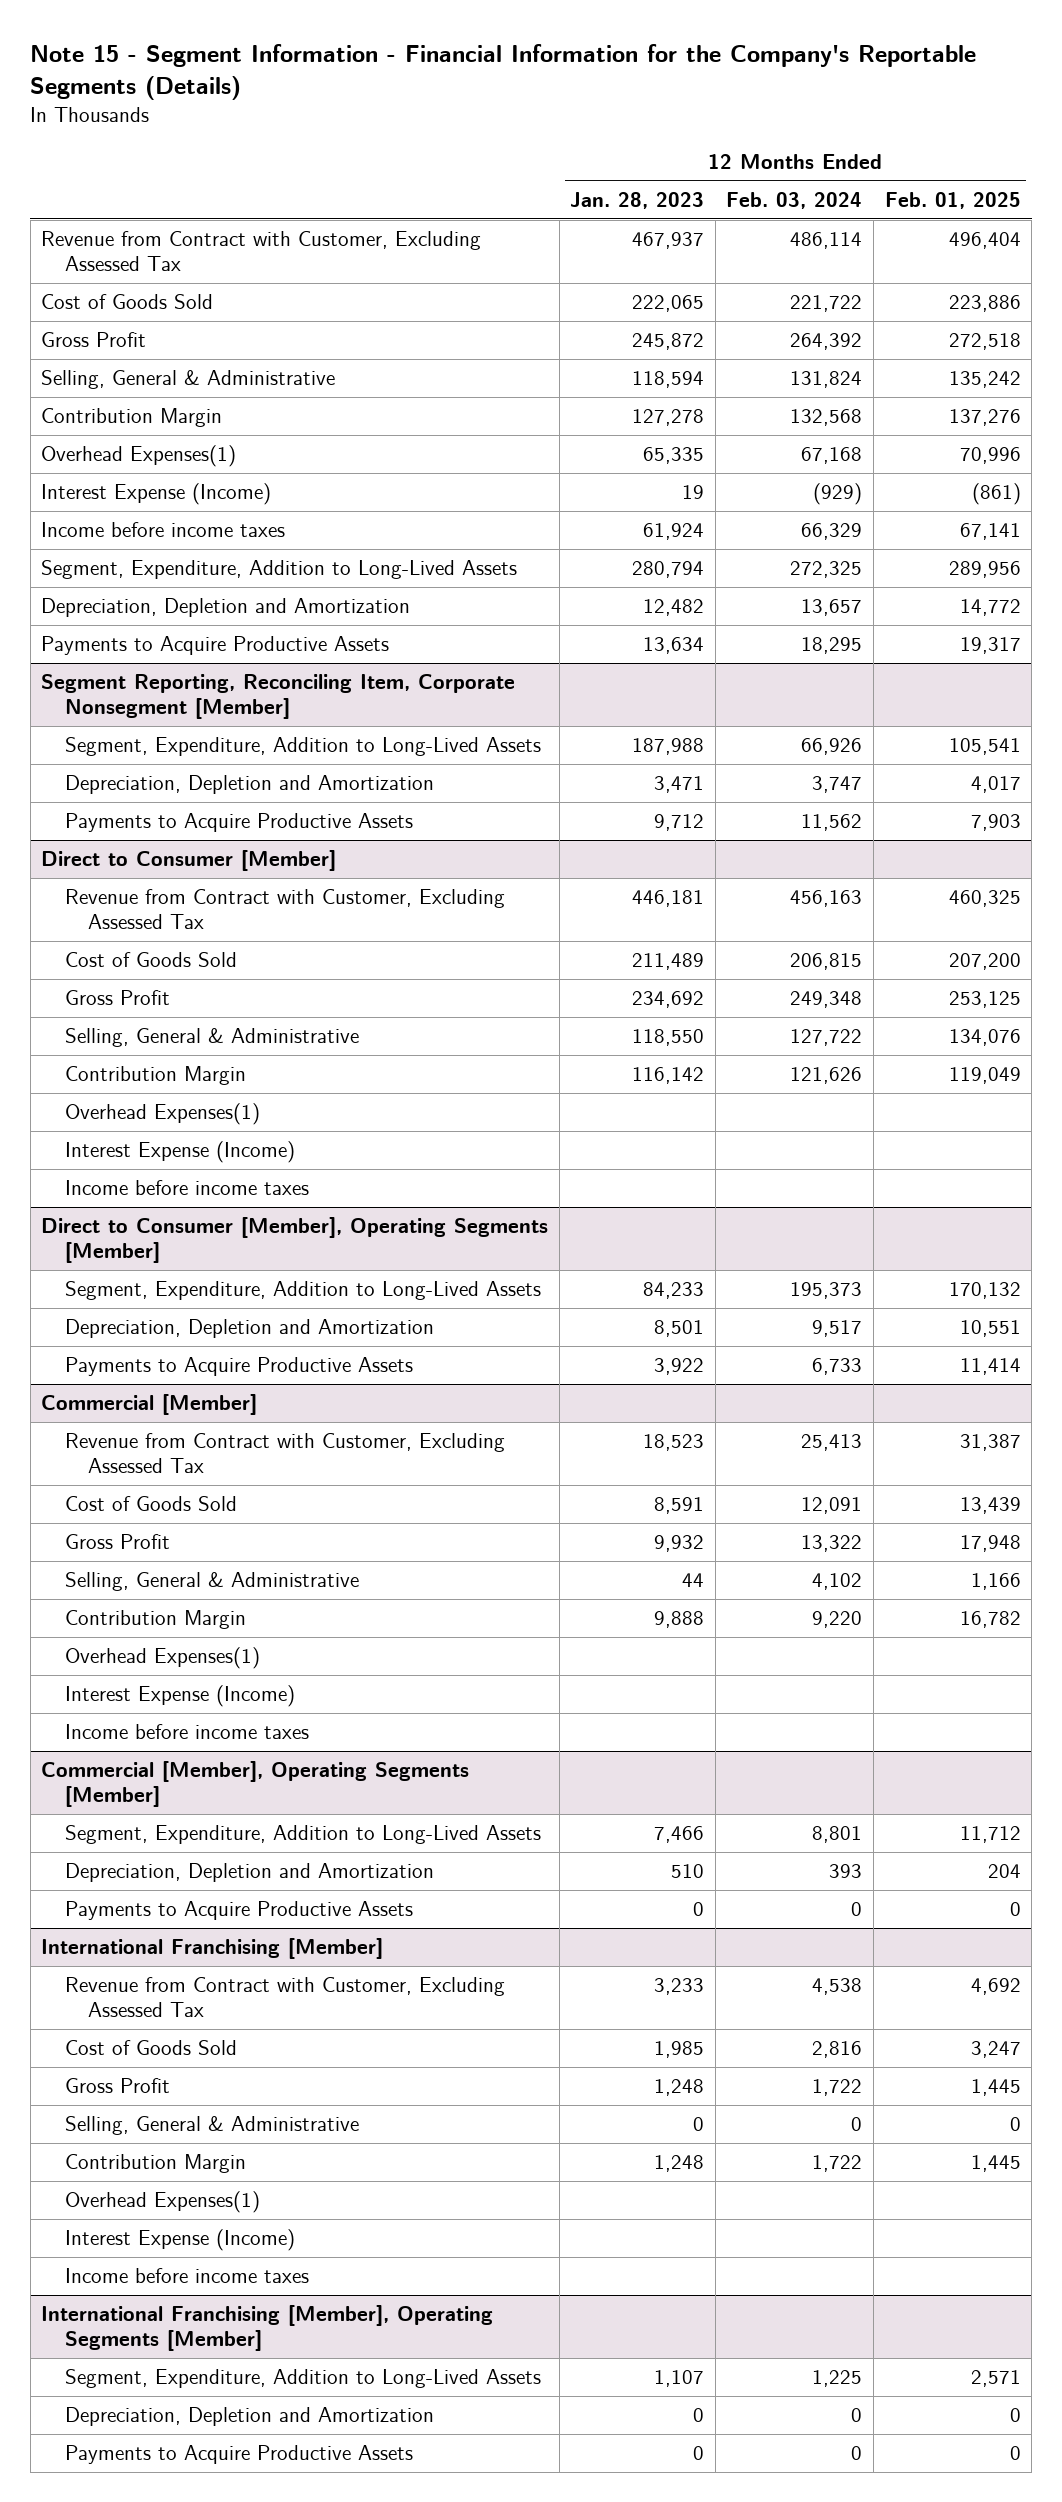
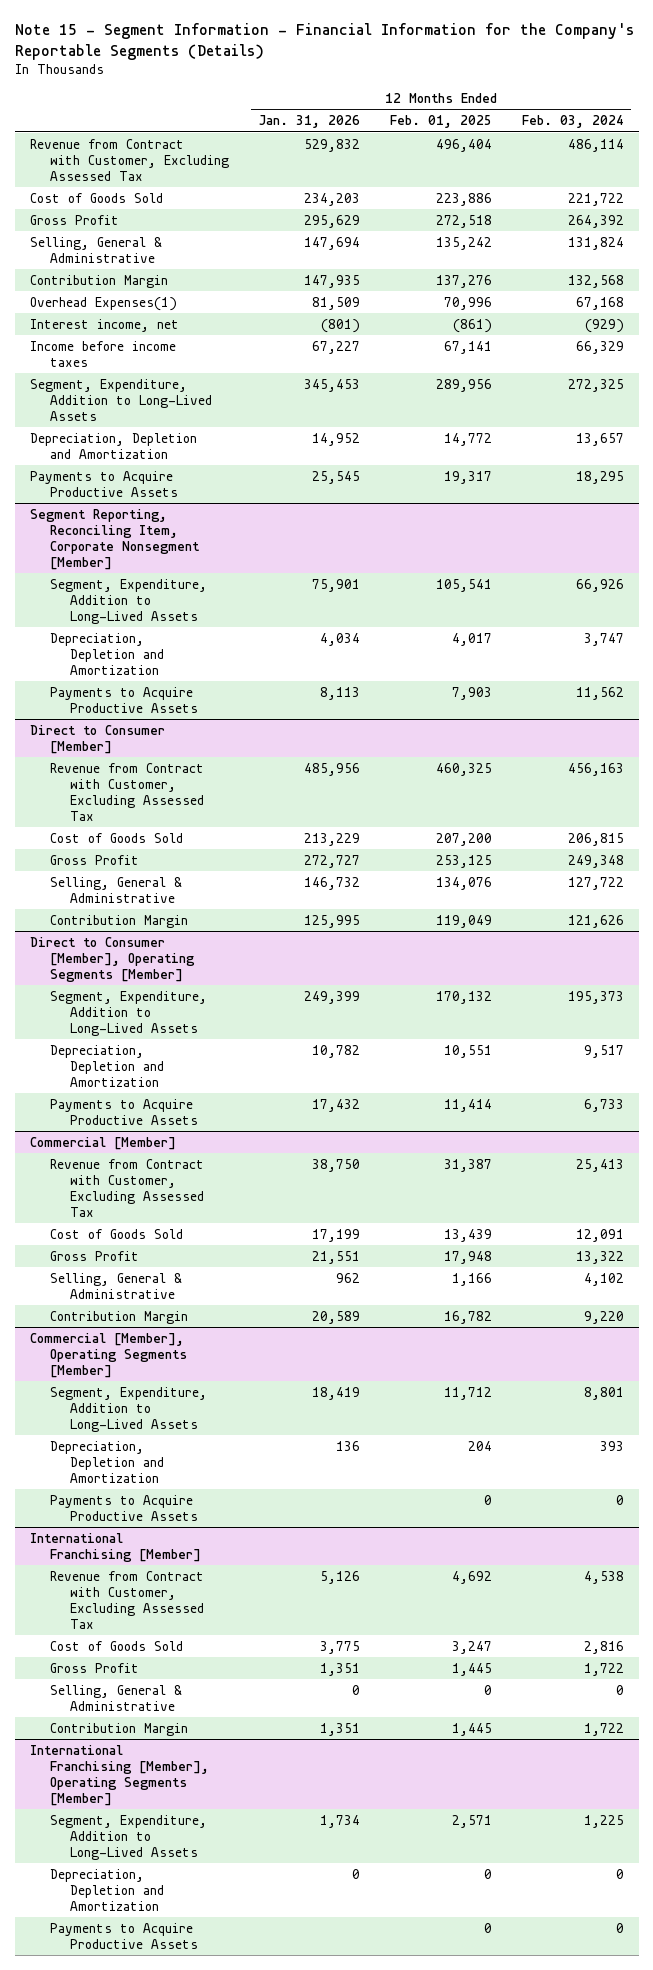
[570,191,705,209] Jan. 28, 2023 -> none
none -> [258,115,360,129] Jan. 31, 2026
[41,483,272,506] Interest Expense (Income) -> [29,318,179,332] Interest income, net
[64,1103,260,1126] Overhead Expenses(1) -> none
[64,1141,295,1164] Interest Expense (Income) -> none
[64,1180,309,1196] Income before income taxes -> none
[64,1647,260,1670] Overhead Expenses(1) -> none
[64,1685,295,1708] Interest Expense (Income) -> none
[64,1724,309,1740] Income before income taxes -> none
[64,2191,260,2214] Overhead Expenses(1) -> none
[64,2229,295,2252] Interest Expense (Income) -> none
[64,2268,309,2284] Income before income taxes -> none

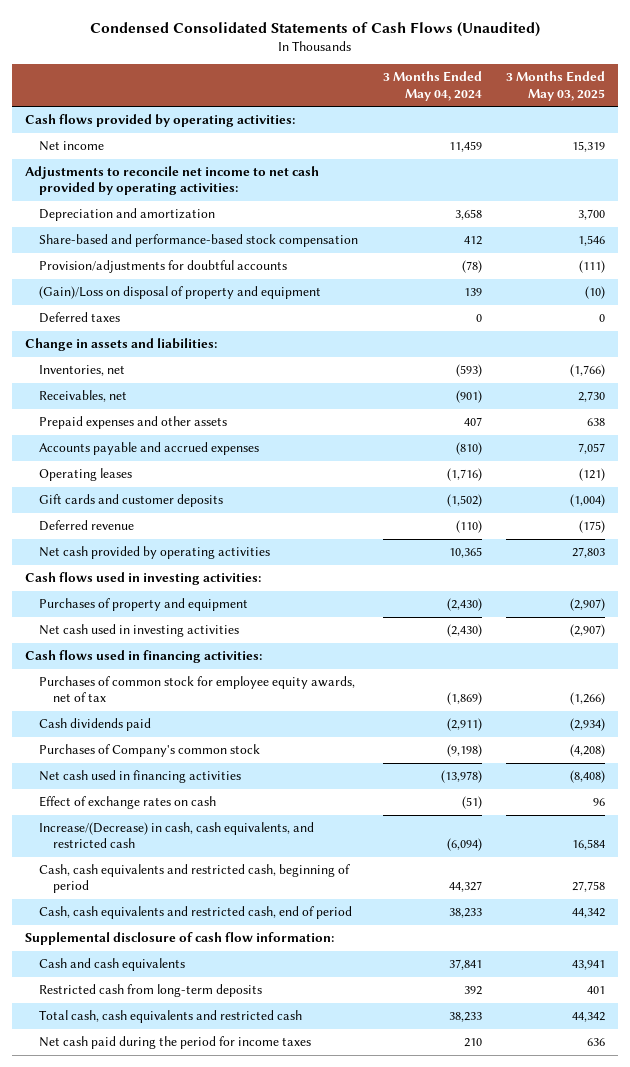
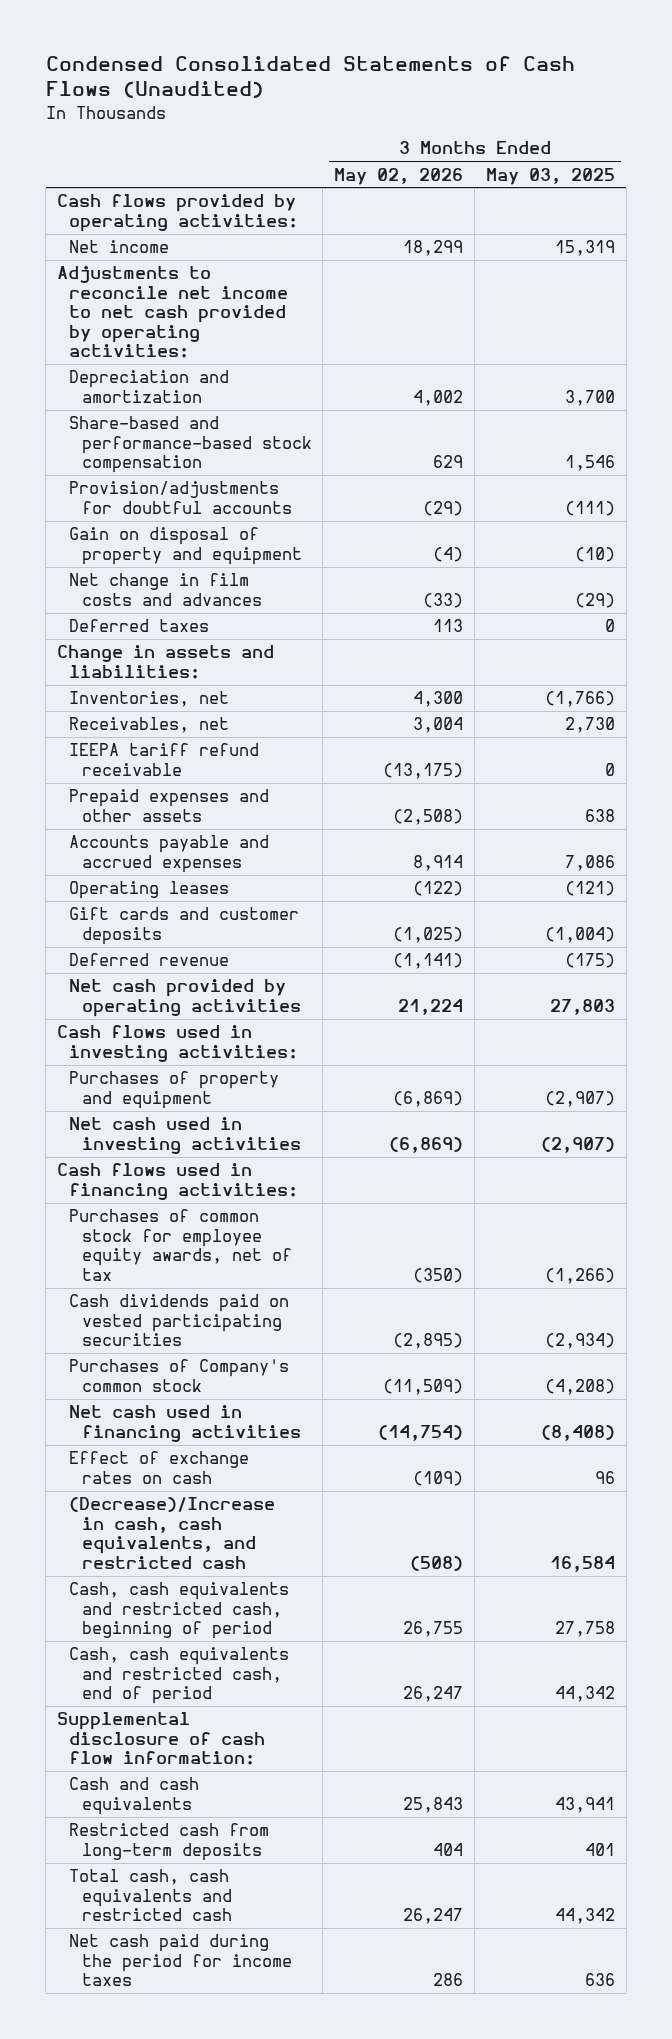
[382,71,482,101] 3 Months Ended May 04, 2024 -> none
none -> [334,167,464,185] May 02, 2026
[38,286,321,300] (Gain)/Loss on disposal of property and equipment -> [69,527,302,565] Gain on disposal of property and equipment
none -> [69,573,262,606] Net change in film costs and advances
none -> [69,743,260,776] IEEPA tariff refund receivable
[578,443,606,455] 7,057 -> [564,854,615,871] 7,086
[38,718,151,732] Cash dividends paid -> [69,1294,290,1347] Cash dividends paid on vested participating securities
[38,822,314,849] Increase/(Decrease) in cash, cash equivalents, and restricted cash -> [69,1497,276,1569] (Decrease)/Increase in cash, cash equivalents, and restricted cash

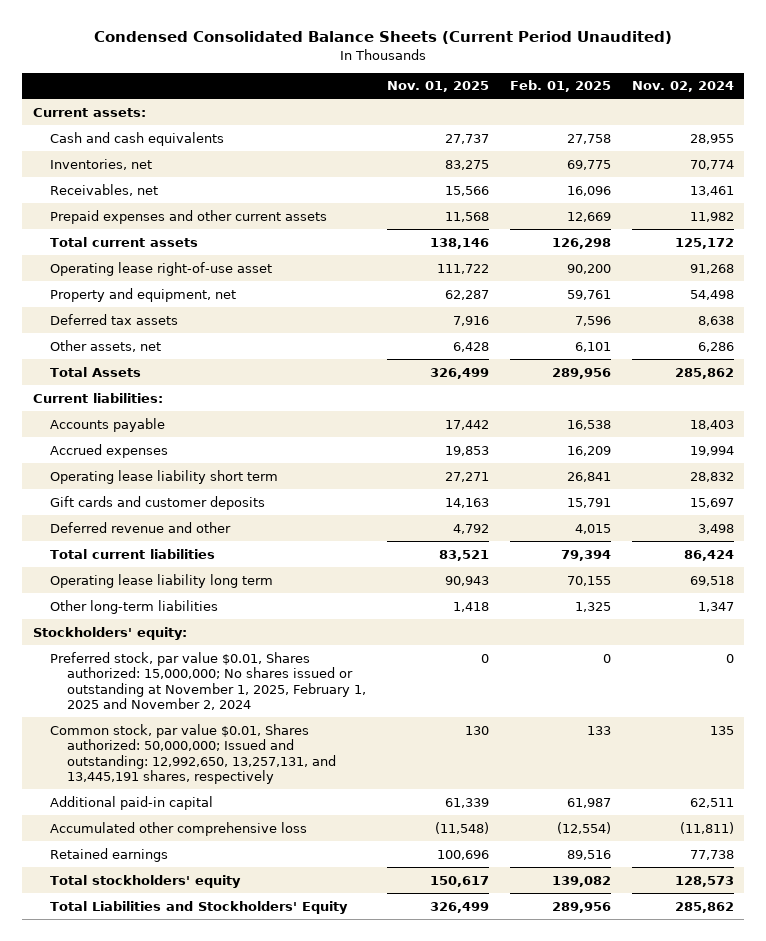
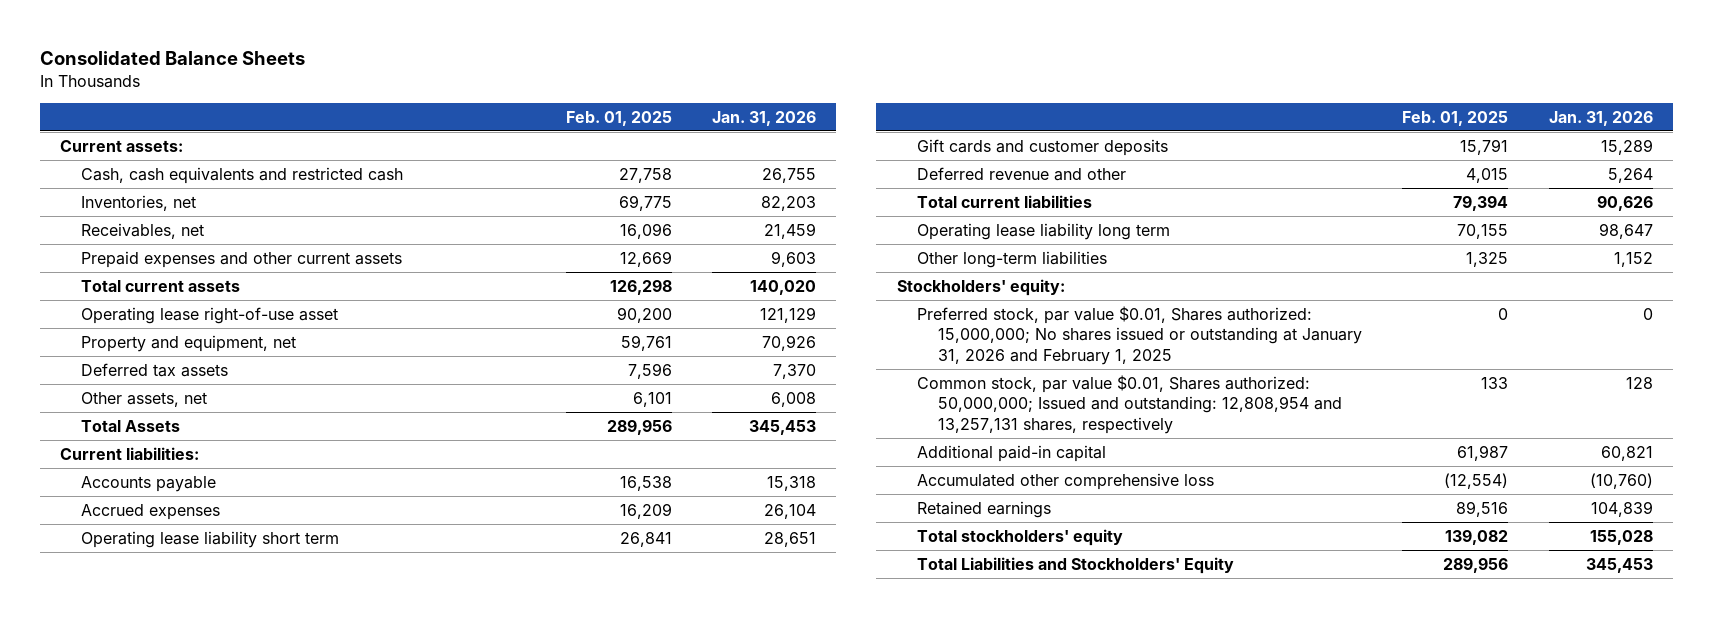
[94,31,673,45] Condensed Consolidated Balance Sheets (Current Period Unaudited) -> [39,50,305,65] Consolidated Balance Sheets
[386,81,489,93] Nov. 01, 2025 -> none
[631,81,734,93] Nov. 02, 2024 -> none
none -> [712,110,817,126] Jan. 31, 2026
[49,131,224,146] Cash and cash equivalents -> [80,166,403,184] Cash, cash equivalents and restricted cash
[49,651,367,711] Preferred stock, par value $0.01, Shares authorized: 15,000,000; No shares issued or outstanding at November 1, 2025, February 1, 2025 and November 2, 2024 -> [917,305,1363,365] Preferred stock, par value $0.01, Shares authorized: 15,000,000; No shares issued or outstanding at January 31, 2026 and February 1, 2025
[49,723,337,785] Common stock, par value $0.01, Shares authorized: 50,000,000; Issued and outstanding: 12,992,650, 13,257,131, and 13,445,191 shares, respectively -> [917,374,1343,434] Common stock, par value $0.01, Shares authorized: 50,000,000; Issued and outstanding: 12,808,954 and 13,257,131 shares, respectively

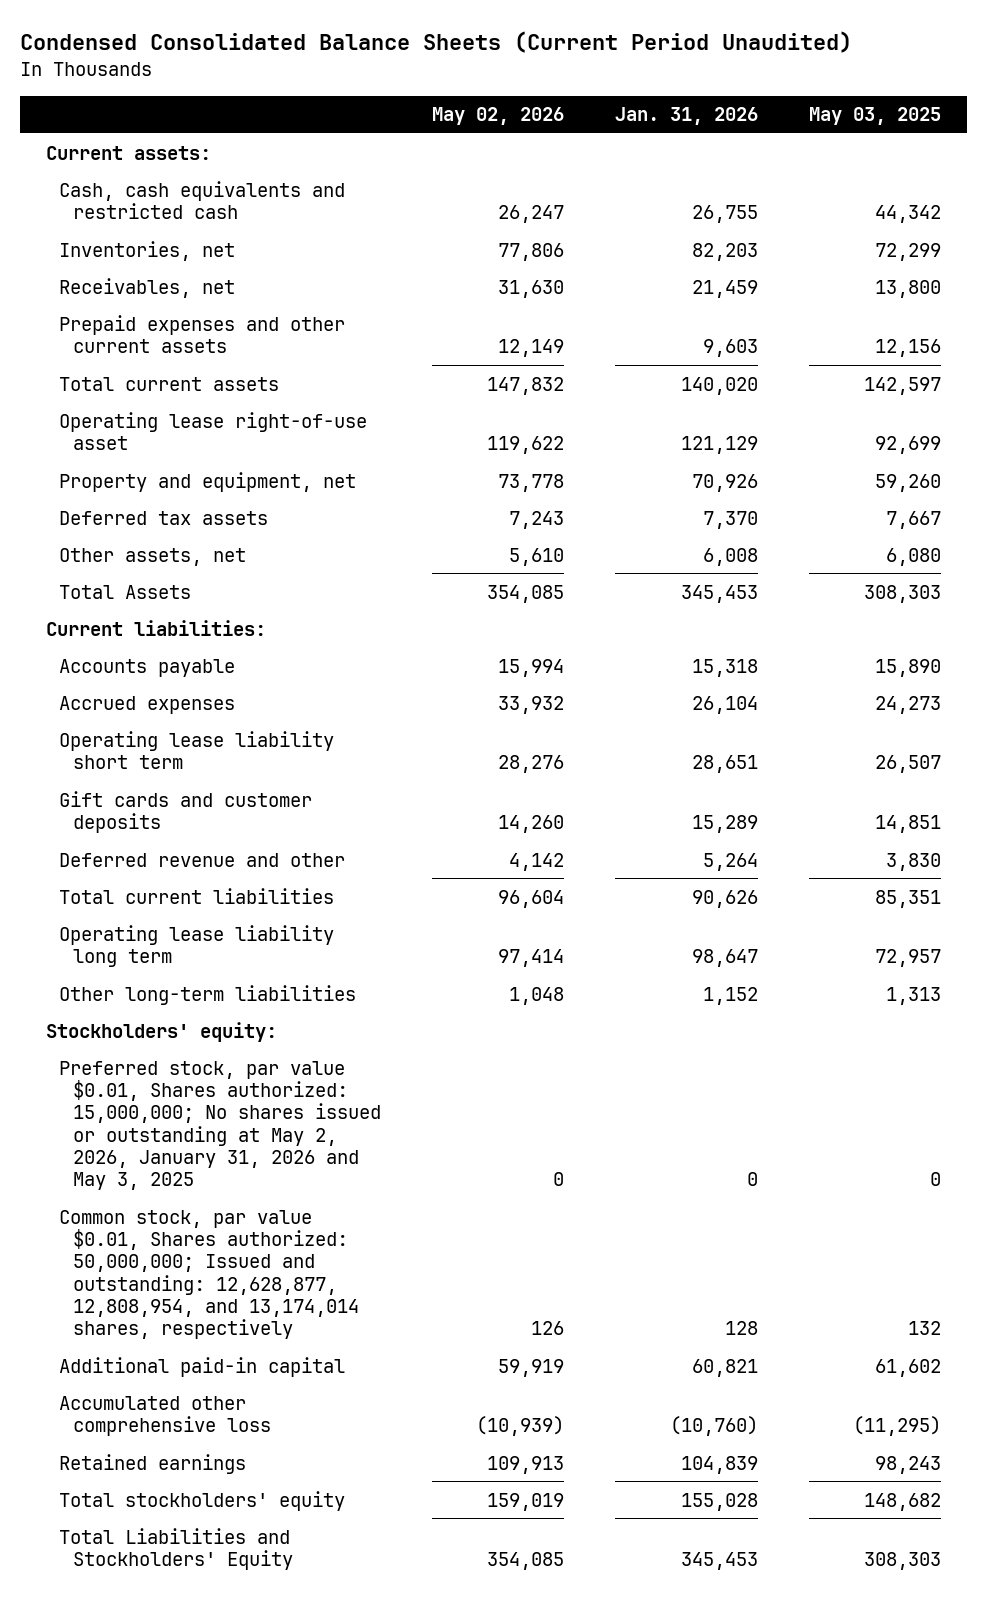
[39,50,305,65] Consolidated Balance Sheets -> [20,31,853,54] Condensed Consolidated Balance Sheets (Current Period Unaudited)
[565,110,672,126] Feb. 01, 2025 -> none
none -> [432,107,565,126] May 02, 2026
none -> [809,107,942,126] May 03, 2025
[917,305,1363,365] Preferred stock, par value $0.01, Shares authorized: 15,000,000; No shares issued or outstanding at January 31, 2026 and February 1, 2025 -> [59,1060,382,1191] Preferred stock, par value $0.01, Shares authorized: 15,000,000; No shares issued or outstanding at May 2, 2026, January 31, 2026 and May 3, 2025
[917,374,1343,434] Common stock, par value $0.01, Shares authorized: 50,000,000; Issued and outstanding: 12,808,954 and 13,257,131 shares, respectively -> [59,1209,360,1340] Common stock, par value $0.01, Shares authorized: 50,000,000; Issued and outstanding: 12,628,877, 12,808,954, and 13,174,014 shares, respectively

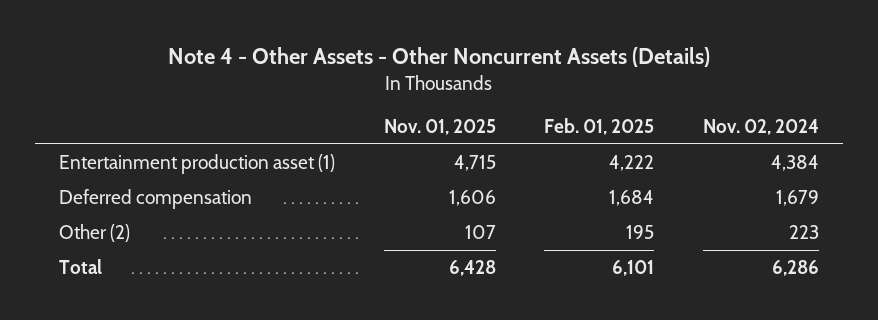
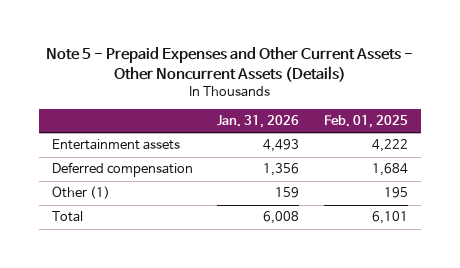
[168,47,711,68] Note 4 - Other Assets - Other Noncurrent Assets (Details) -> [45,46,413,82] Note 5 - Prepaid Expenses and Other Current Assets - Other Noncurrent Assets (Details)
[383,119,496,136] Nov. 01, 2025 -> none
[703,119,820,136] Nov. 02, 2024 -> none
none -> [217,115,300,129] Jan. 31, 2026
[58,153,335,174] Entertainment production asset (1) -> [51,139,180,151] Entertainment assets
[58,223,130,242] Other (2) -> [51,186,110,200] Other (1)

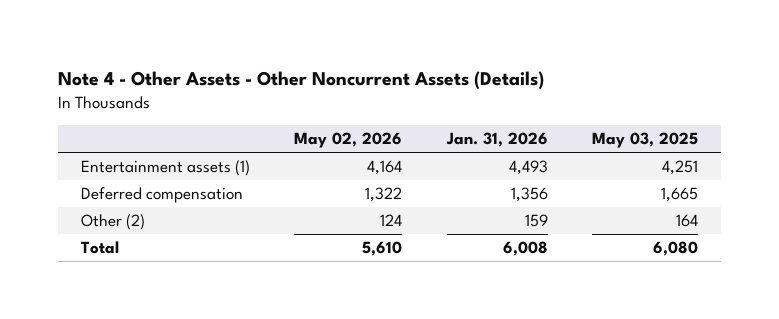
[45,46,413,82] Note 5 - Prepaid Expenses and Other Current Assets - Other Noncurrent Assets (Details) -> [58,71,545,91] Note 4 - Other Assets - Other Noncurrent Assets (Details)
[324,115,409,129] Feb. 01, 2025 -> none
none -> [294,132,403,149] May 02, 2026
none -> [592,132,699,149] May 03, 2025
[51,139,180,151] Entertainment assets -> [80,160,250,177] Entertainment assets (1)
[51,186,110,200] Other (1) -> [80,214,145,231] Other (2)

